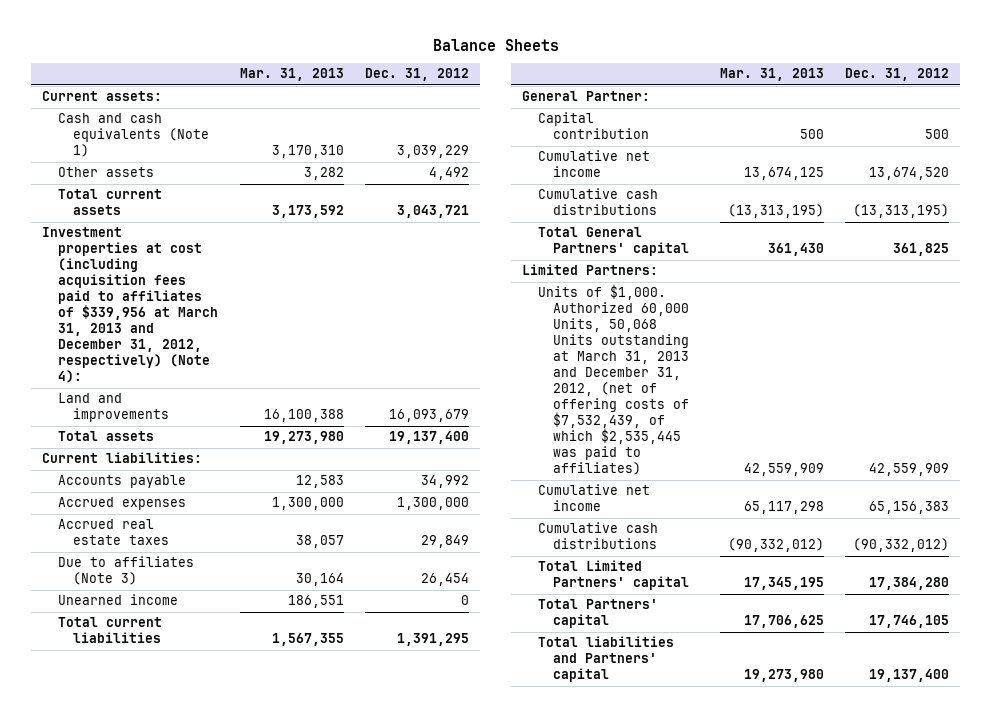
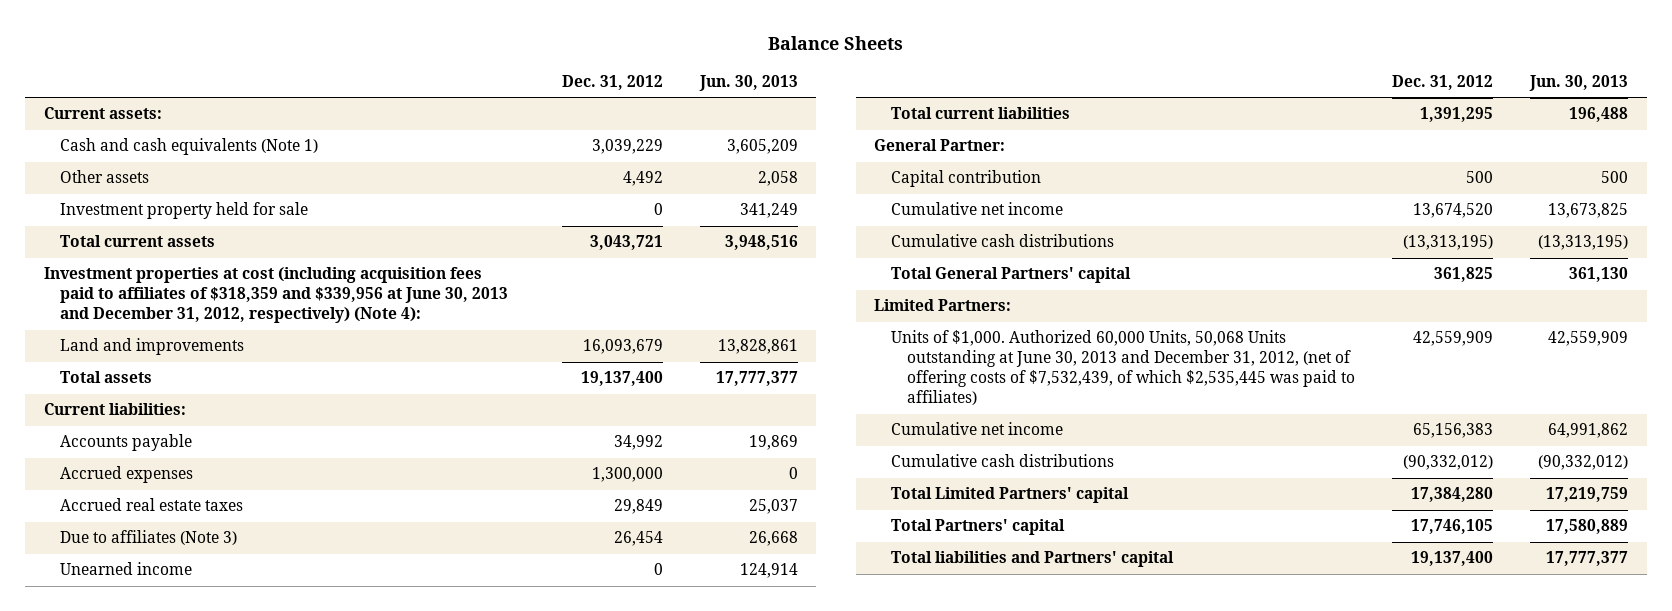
[239,68,344,82] Mar. 31, 2013 -> none
none -> [698,74,798,91] Jun. 30, 2013
none -> [60,202,309,220] Investment property held for sale
[42,227,218,384] Investment properties at cost (including acquisition fees paid to affiliates of $339,956 at March 31, 2013 and December 31, 2012, respectively) (Note 4): -> [43,267,509,324] Investment properties at cost (including acquisition fees paid to affiliates of $318,359 and $339,956 at June 30, 2013 and December 31, 2012, respectively) (Note 4):
[537,284,690,476] Units of $1,000. Authorized 60,000 Units, 50,068 Units outstanding at March 31, 2013 and December 31, 2012, (net of offering costs of $7,532,439, of which $2,535,445 was paid to affiliates) -> [890,330,1356,406] Units of $1,000. Authorized 60,000 Units, 50,068 Units outstanding at June 30, 2013 and December 31, 2012, (net of offering costs of $7,532,439, of which $2,535,445 was paid to affiliates)

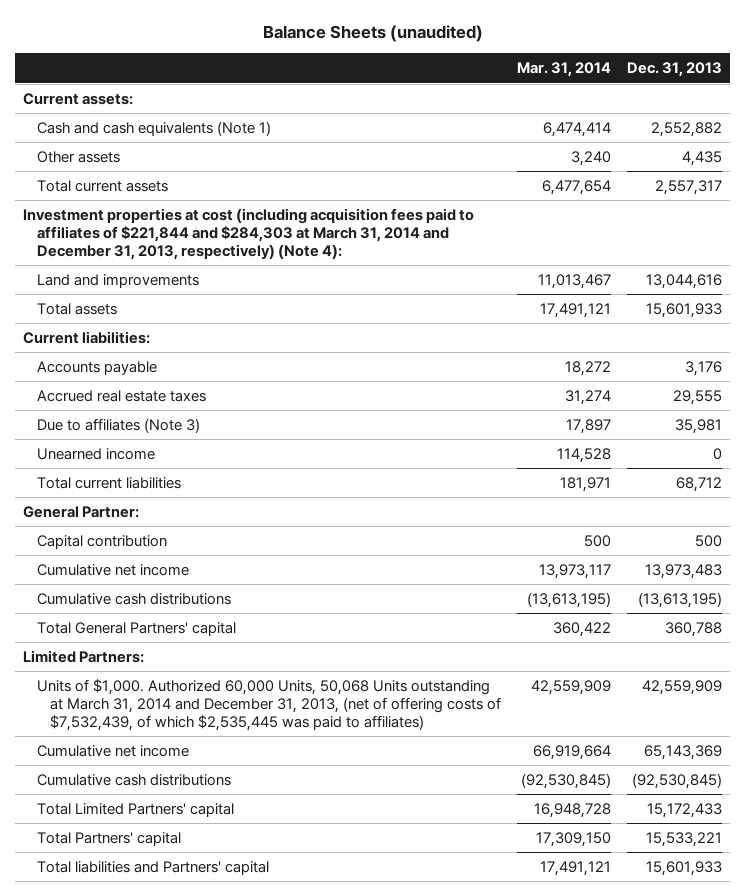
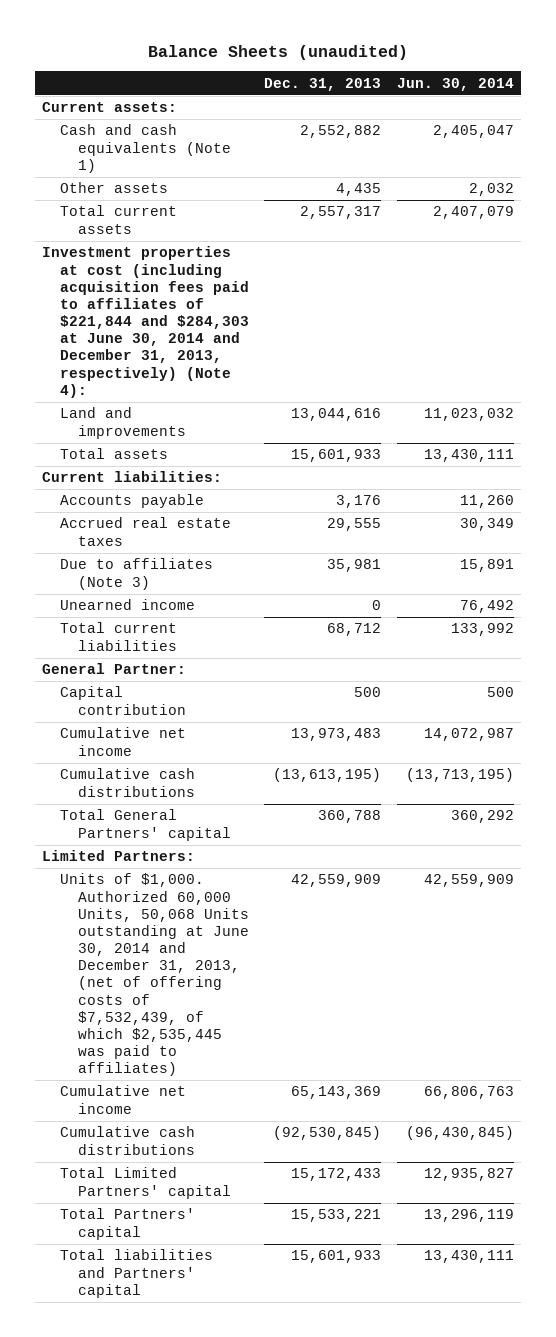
[517,62,612,78] Mar. 31, 2014 -> none
none -> [396,77,514,91] Jun. 30, 2014
[23,207,475,261] Investment properties at cost (including acquisition fees paid to affiliates of $221,844 and $284,303 at March 31, 2014 and December 31, 2013, respectively) (Note 4): -> [42,246,250,398] Investment properties at cost (including acquisition fees paid to affiliates of $221,844 and $284,303 at June 30, 2014 and December 31, 2013, respectively) (Note 4):
[36,678,501,732] Units of $1,000. Authorized 60,000 Units, 50,068 Units outstanding at March 31, 2014 and December 31, 2013, (net of offering costs of $7,532,439, of which $2,535,445 was paid to affiliates) -> [60,873,250,1077] Units of $1,000. Authorized 60,000 Units, 50,068 Units outstanding at June 30, 2014 and December 31, 2013, (net of offering costs of $7,532,439, of which $2,535,445 was paid to affiliates)

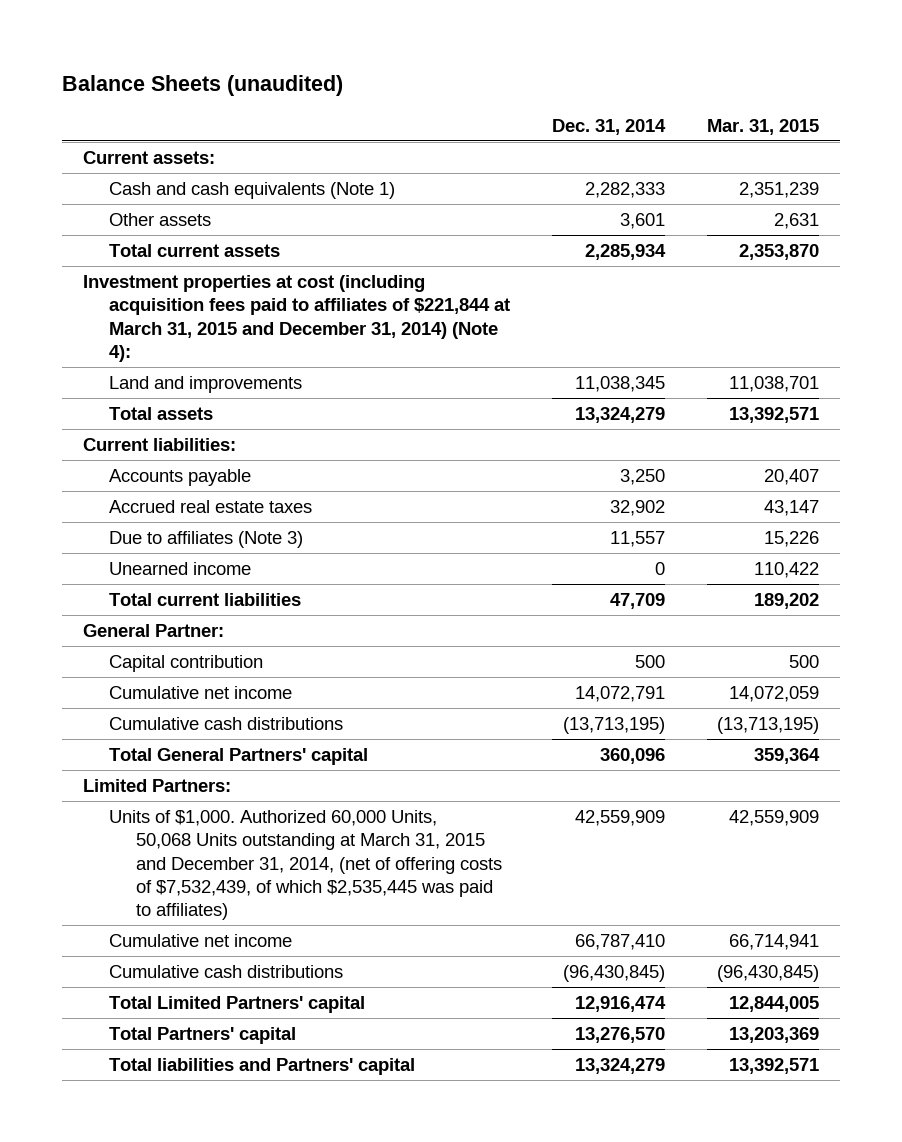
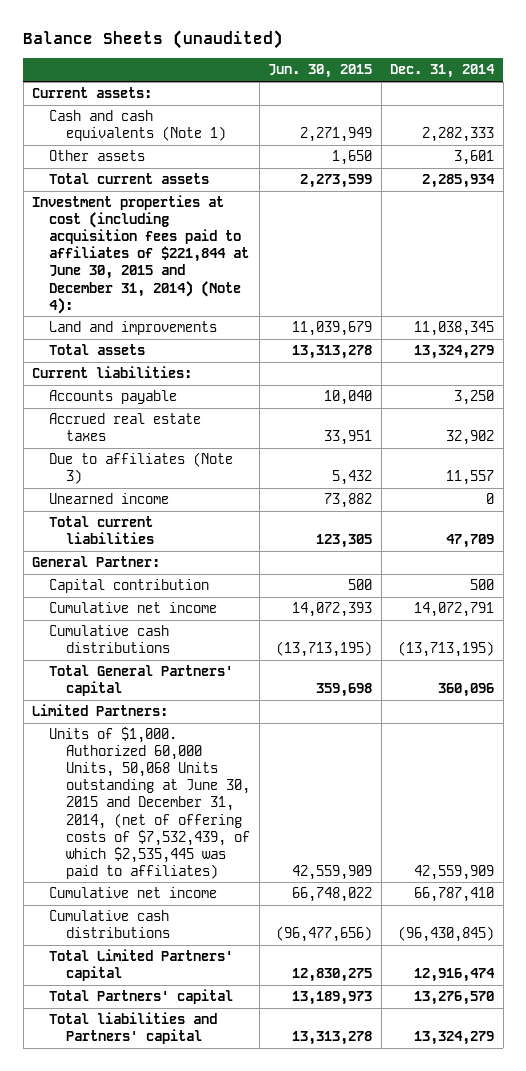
[707,118,820,135] Mar. 31, 2015 -> none
none -> [268,64,373,79] Jun. 30, 2015
[82,275,511,362] Investment properties at cost (including acquisition fees paid to affiliates of $221,844 at March 31, 2015 and December 31, 2014) (Note 4): -> [32,195,250,314] Investment properties at cost (including acquisition fees paid to affiliates of $221,844 at June 30, 2015 and December 31, 2014) (Note 4):
[109,810,503,921] Units of $1,000. Authorized 60,000 Units, 50,068 Units outstanding at March 31, 2015 and December 31, 2014, (net of offering costs of $7,532,439, of which $2,535,445 was paid to affiliates) -> [49,727,251,879] Units of $1,000. Authorized 60,000 Units, 50,068 Units outstanding at June 30, 2015 and December 31, 2014, (net of offering costs of $7,532,439, of which $2,535,445 was paid to affiliates)

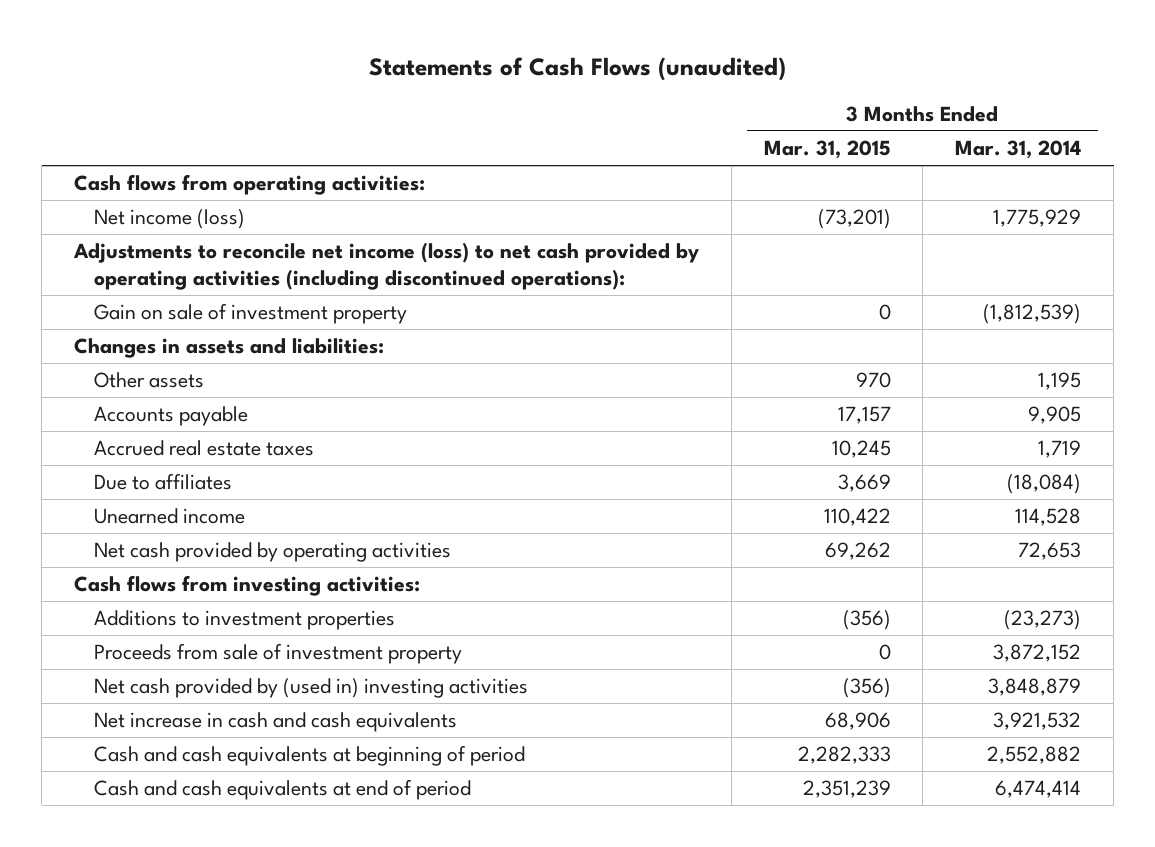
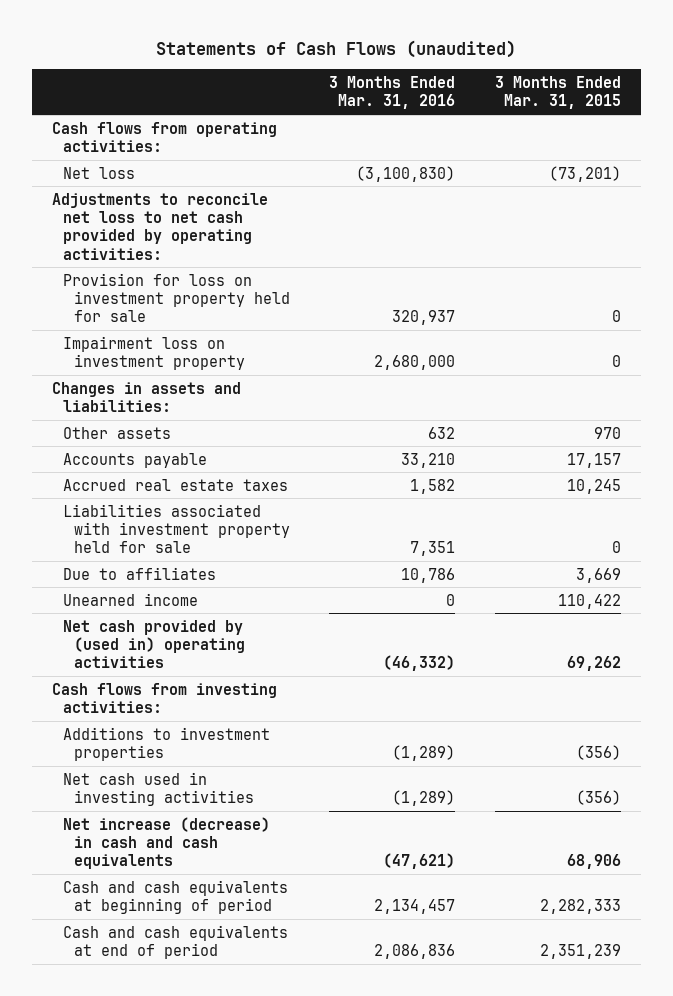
[955,140,1082,160] Mar. 31, 2014 -> none
none -> [329,75,456,110] 3 Months Ended Mar. 31, 2016
[94,303,408,325] Gain on sale of investment property -> none
[94,209,246,230] Net income (loss) -> [62,166,135,179] Net loss
[72,242,699,290] Adjustments to reconcile net income (loss) to net cash provided by operating activities (including discontinued operations): -> [51,192,268,260] Adjustments to reconcile net loss to net cash provided by operating activities:
none -> [62,272,290,323] Provision for loss on investment property held for sale
none -> [62,335,245,370] Impairment loss on investment property
none -> [62,503,290,554] Liabilities associated with investment property held for sale
[94,542,452,563] Net cash provided by operating activities -> [62,619,245,669] Net cash provided by (used in) operating activities
[94,643,463,665] Proceeds from sale of investment property -> none
[94,678,529,699] Net cash provided by (used in) investing activities -> [62,771,254,806] Net cash used in investing activities
[94,712,458,733] Net increase in cash and cash equivalents -> [62,816,270,870] Net increase (decrease) in cash and cash equivalents

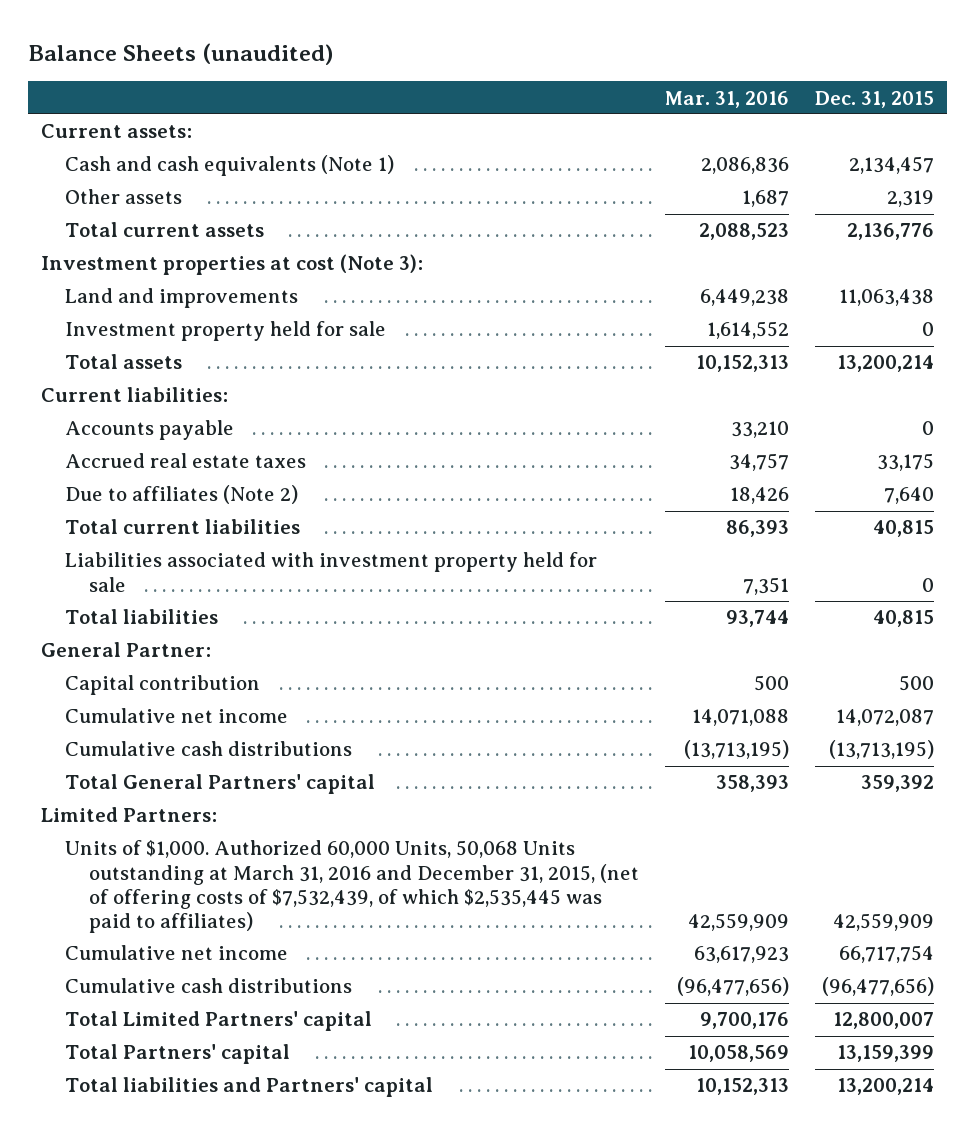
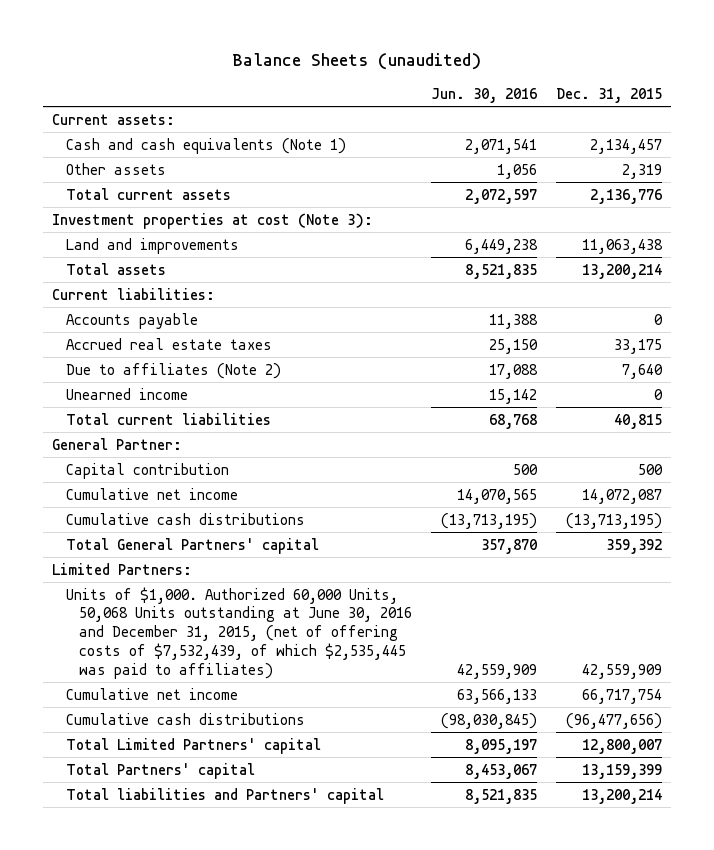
[665,90,790,108] Mar. 31, 2016 -> none
none -> [430,87,537,103] Jun. 30, 2016
[65,321,387,342] Investment property held for sale -> none
none -> [65,387,188,400] Unearned income
[65,552,598,592] Liabilities associated with investment property held for sale -> none
[65,609,219,625] Total liabilities -> none
[65,840,640,933] Units of $1,000. Authorized 60,000 Units, 50,068 Units outstanding at March 31, 2016 and December 31, 2015, (net of offering costs of $7,532,439, of which $2,535,445 was paid to affiliates) -> [65,586,412,679] Units of $1,000. Authorized 60,000 Units, 50,068 Units outstanding at June 30, 2016 and December 31, 2015, (net of offering costs of $7,532,439, of which $2,535,445 was paid to affiliates)

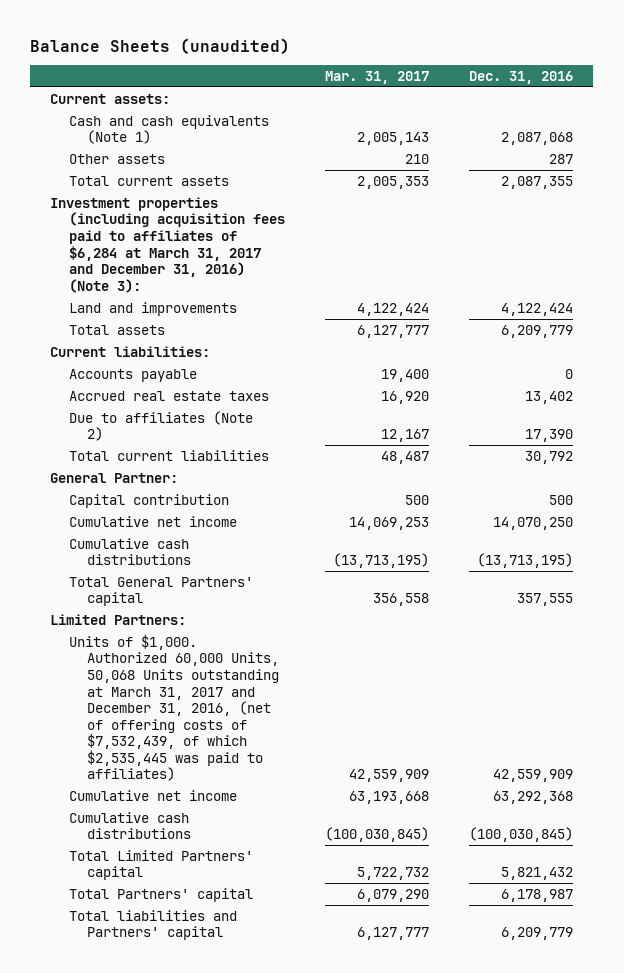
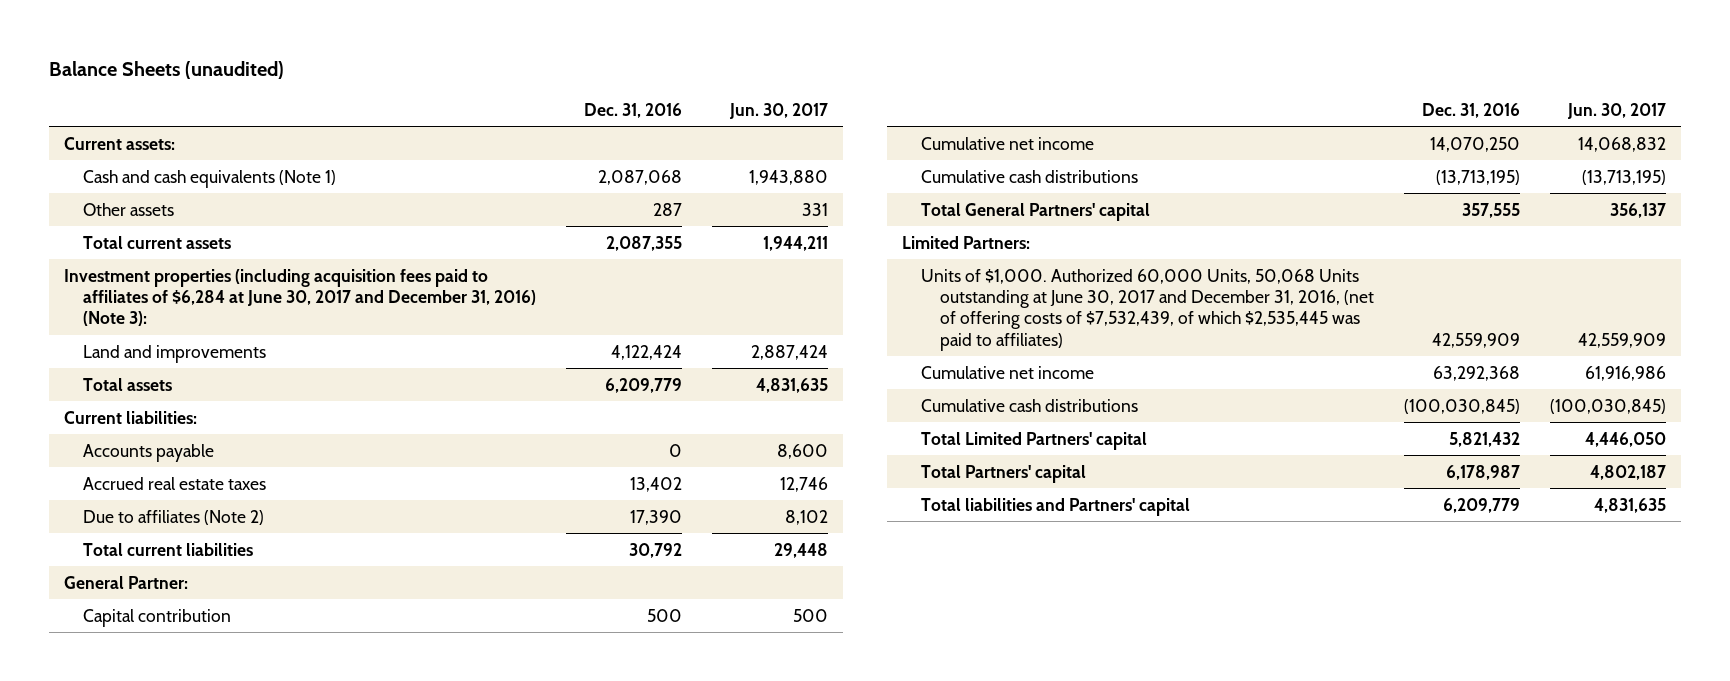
[325,71,430,85] Mar. 31, 2017 -> none
none -> [729,103,829,120] Jun. 30, 2017
[50,196,285,293] Investment properties (including acquisition fees paid to affiliates of $6,284 at March 31, 2017 and December 31, 2016) (Note 3): -> [63,268,537,327] Investment properties (including acquisition fees paid to affiliates of $6,284 at June 30, 2017 and December 31, 2016) (Note 3):
[68,633,280,782] Units of $1,000. Authorized 60,000 Units, 50,068 Units outstanding at March 31, 2017 and December 31, 2016, (net of offering costs of $7,532,439, of which $2,535,445 was paid to affiliates) -> [920,268,1375,351] Units of $1,000. Authorized 60,000 Units, 50,068 Units outstanding at June 30, 2017 and December 31, 2016, (net of offering costs of $7,532,439, of which $2,535,445 was paid to affiliates)

